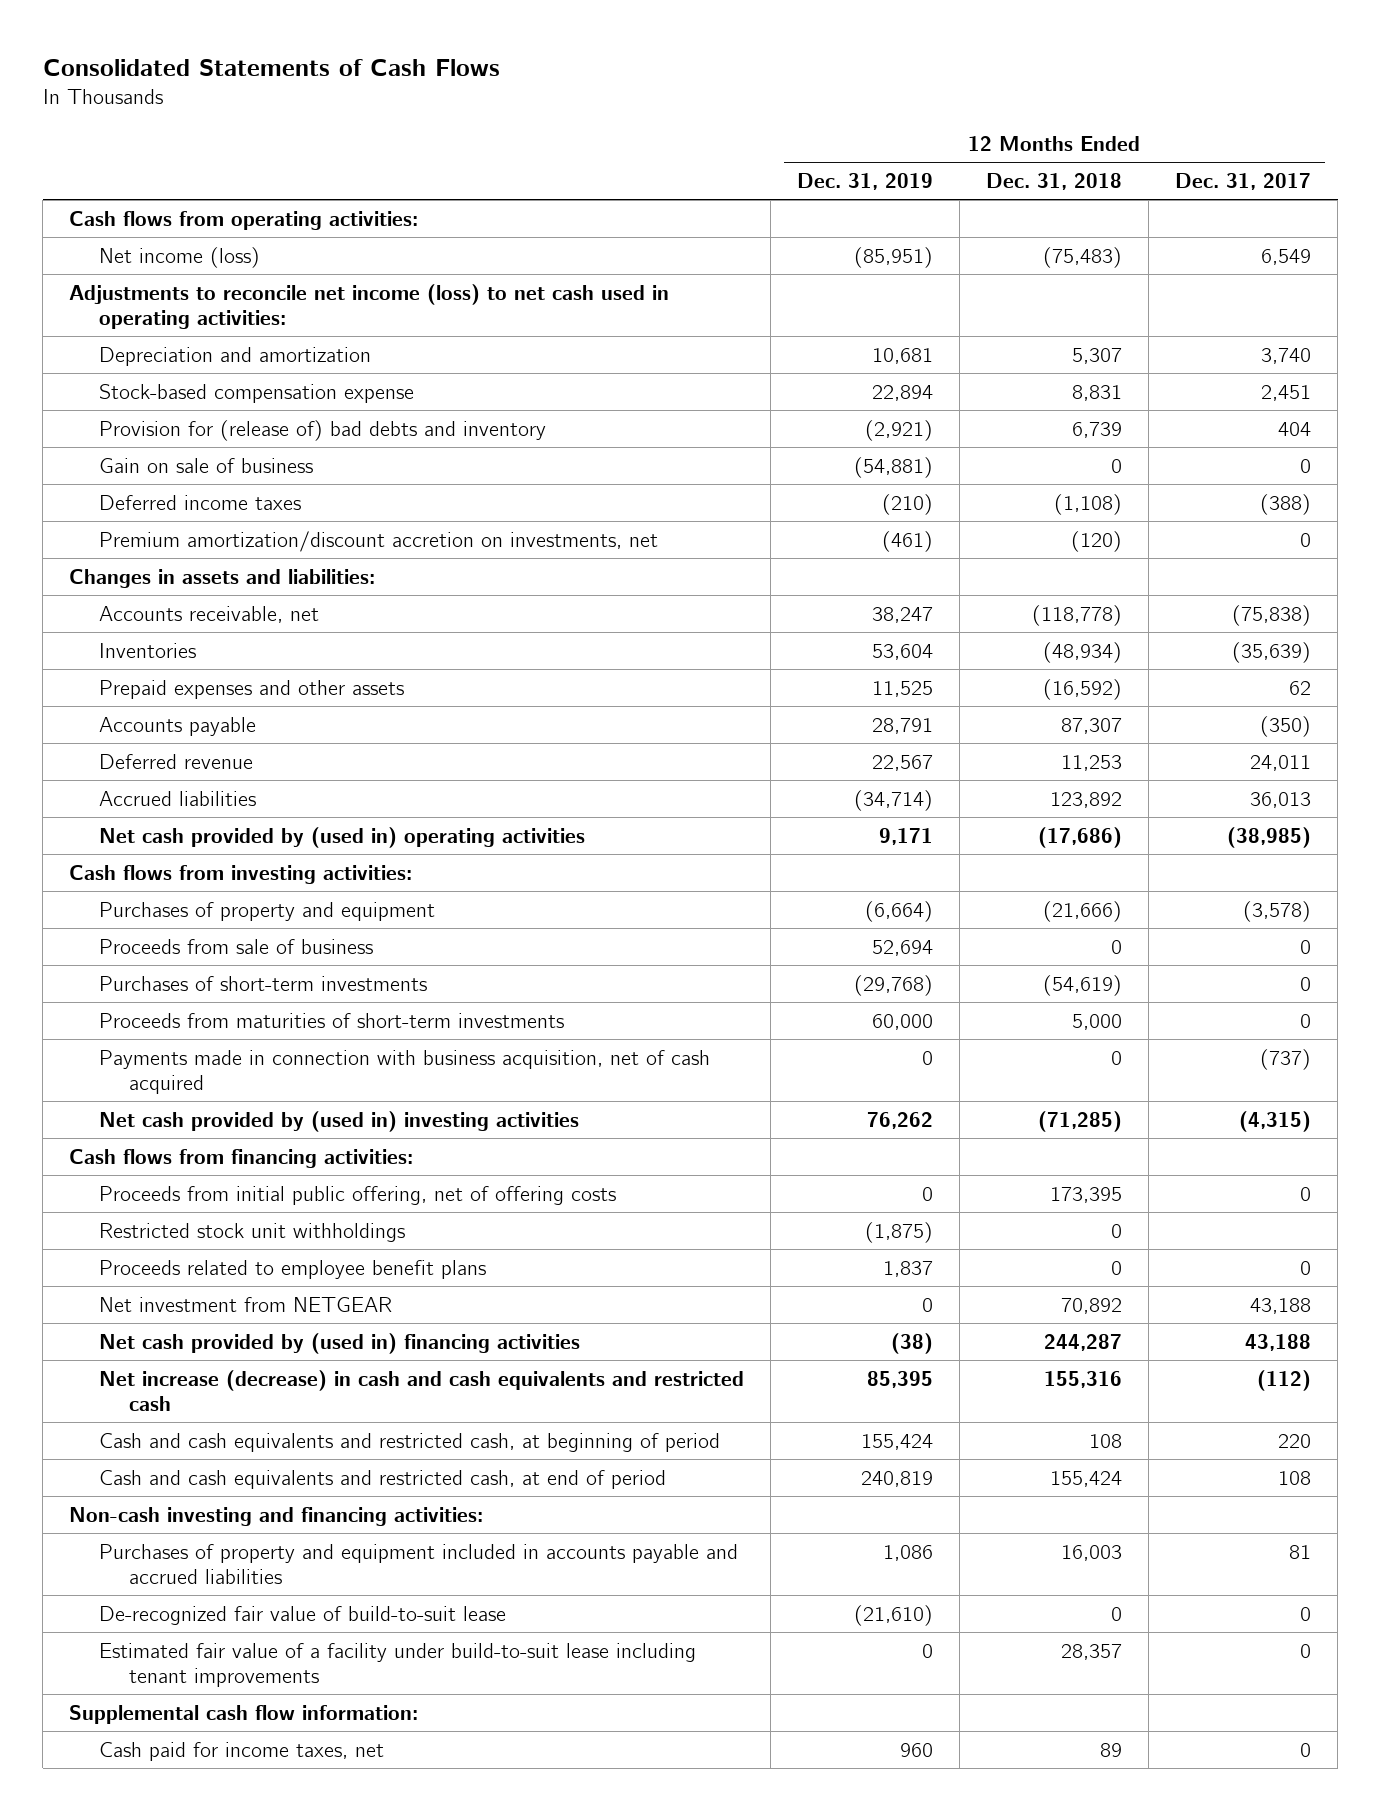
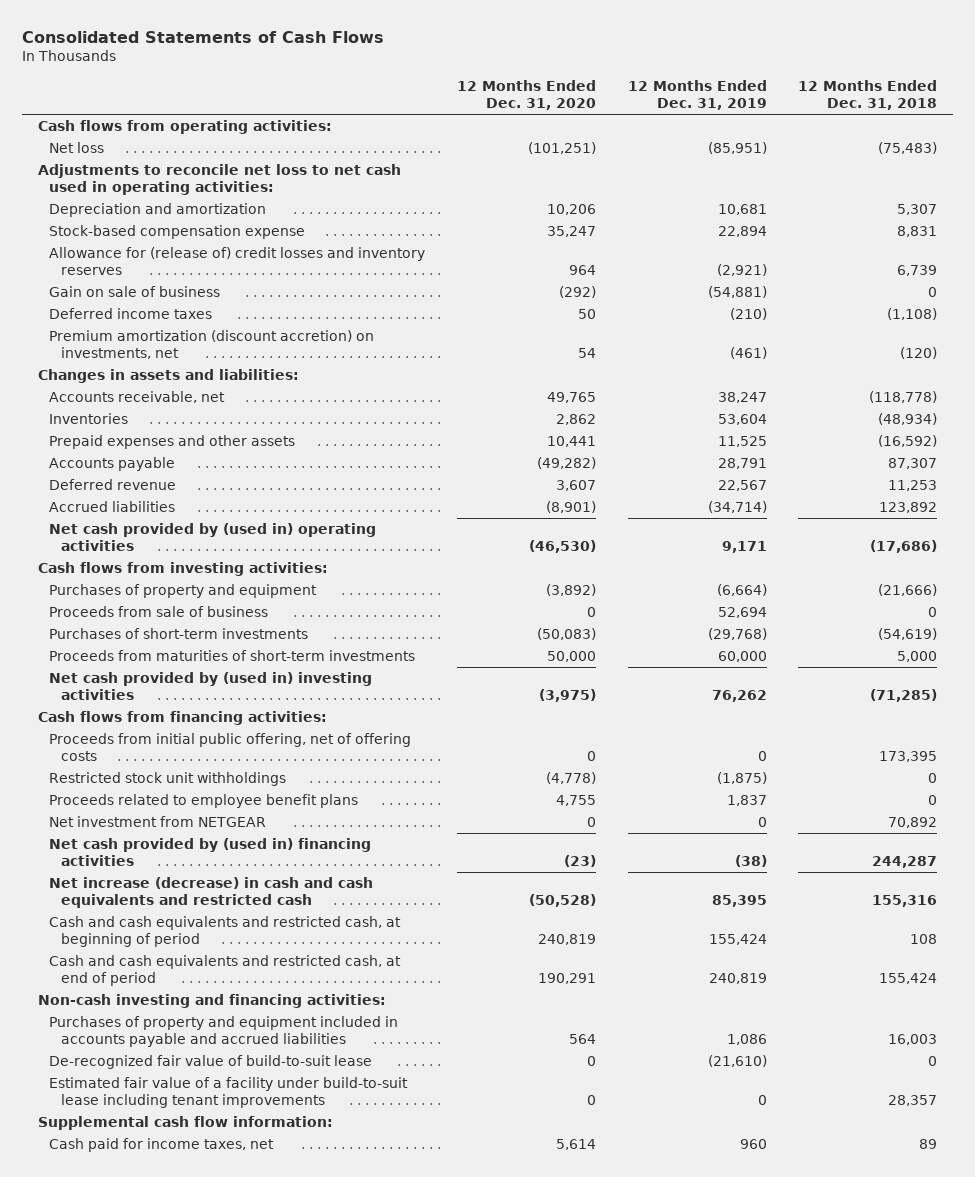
[1175,173,1312,191] Dec. 31, 2017 -> none
none -> [456,79,596,111] 12 Months Ended Dec. 31, 2020
[99,246,261,268] Net income (loss) -> [49,141,105,153] Net loss
[69,283,670,329] Adjustments to reconcile net income (loss) to net cash used in operating activities: -> [37,163,401,196] Adjustments to reconcile net loss to net cash used in operating activities:
[99,419,547,441] Provision for (release of) bad debts and inventory -> [49,246,426,276] Allowance for (release of) credit losses and inventory reserves
[99,530,659,552] Premium amortization/discount accretion on investments, net -> [49,329,375,360] Premium amortization (discount accretion) on investments, net
[99,1049,711,1094] Payments made in connection with business acquisition, net of cash acquired -> none

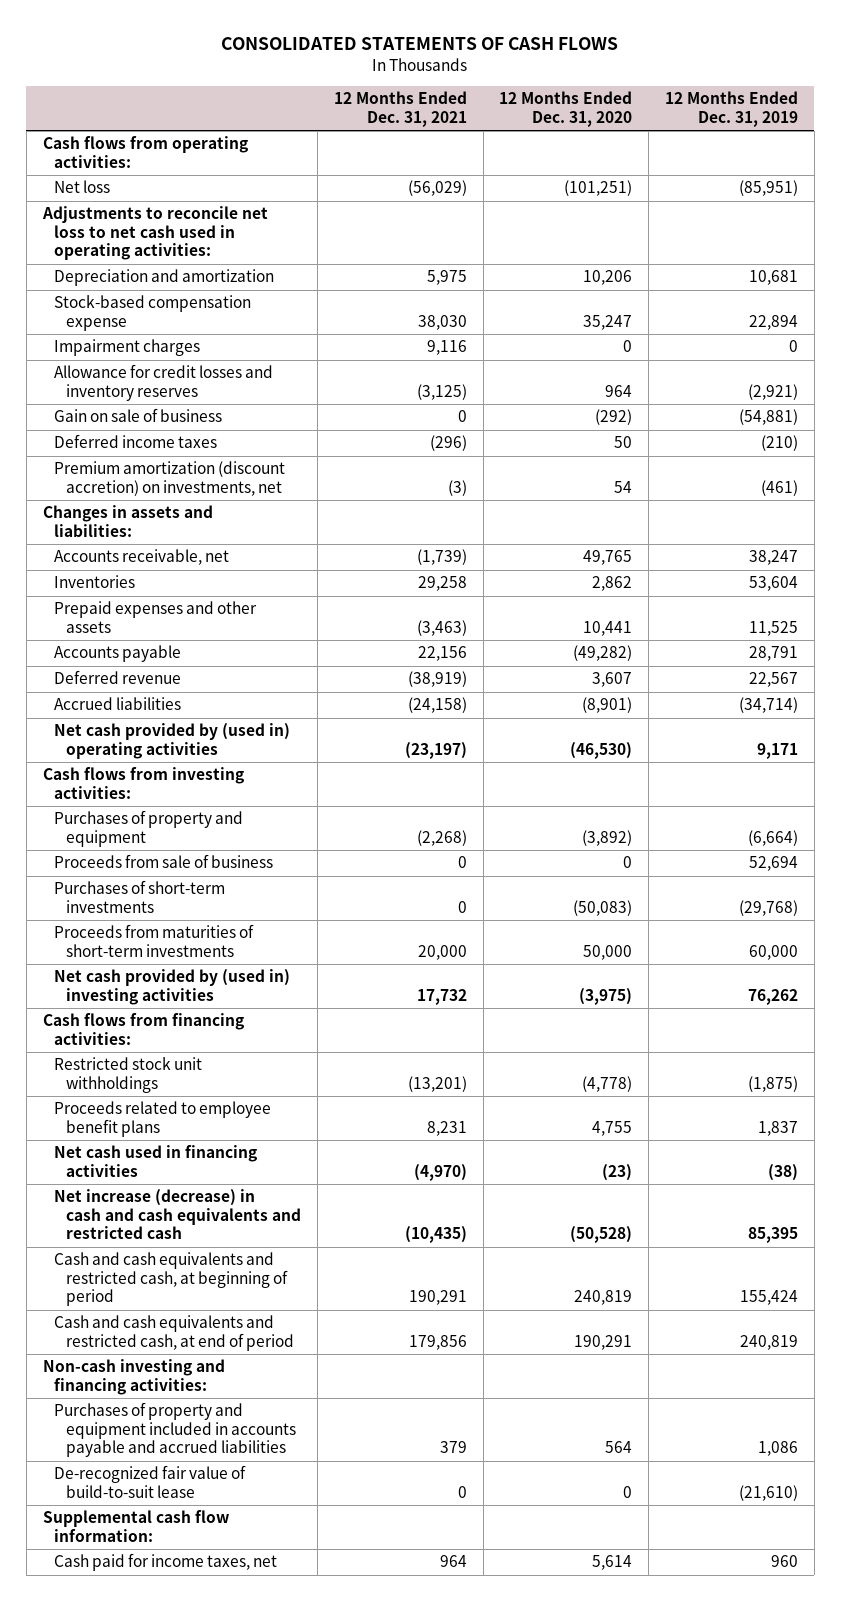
[21,30,384,43] Consolidated Statements of Cash Flows -> [221,37,619,51] CONSOLIDATED STATEMENTS OF CASH FLOWS
[798,79,938,111] 12 Months Ended Dec. 31, 2018 -> none
none -> [333,91,467,127] 12 Months Ended Dec. 31, 2021
none -> [54,339,201,357] Impairment charges
[49,246,426,276] Allowance for (release of) credit losses and inventory reserves -> [54,364,274,401] Allowance for credit losses and inventory reserves
[49,732,412,762] Proceeds from initial public offering, net of offering costs -> none
[49,815,267,827] Net investment from NETGEAR -> none
[49,837,372,867] Net cash provided by (used in) financing activities -> [54,1145,258,1177] Net cash used in financing activities
[49,1076,409,1109] Estimated fair value of a facility under build-to-suit lease including tenant improvements -> none

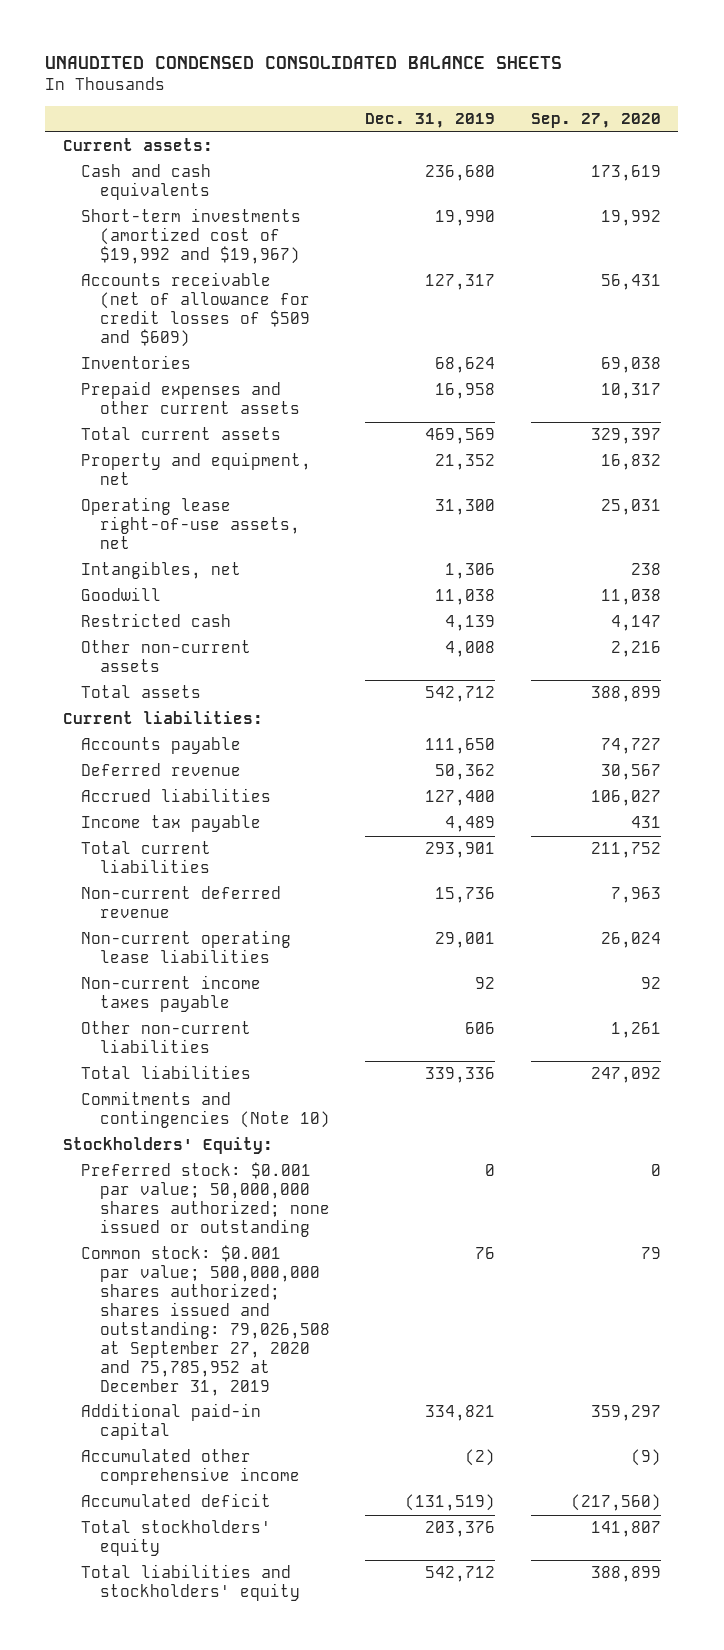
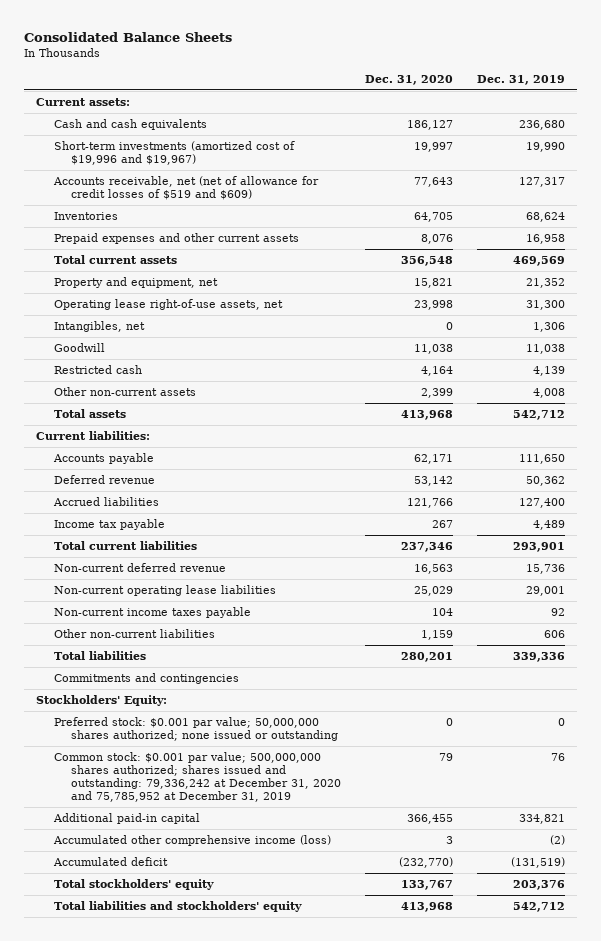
[45,56,563,70] UNAUDITED CONDENSED CONSOLIDATED BALANCE SHEETS -> [24,31,233,42] Consolidated Balance Sheets
[530,112,661,128] Sep. 27, 2020 -> none
none -> [365,74,454,85] Dec. 31, 2020
[81,208,302,265] Short-term investments (amortized cost of $19,992 and $19,967) -> [53,140,295,166] Short-term investments (amortized cost of $19,996 and $19,967)
[81,272,310,348] Accounts receivable (net of allowance for credit losses of $509 and $609) -> [52,175,319,201] Accounts receivable, net (net of allowance for credit losses of $519 and $609)
[81,1091,330,1129] Commitments and contingencies (Note 10) -> [53,672,239,684] Commitments and contingencies
[81,1245,330,1396] Common stock: $0.001 par value; 500,000,000 shares authorized; shares issued and outstanding: 79,026,508 at September 27, 2020 and 75,785,952 at December 31, 2019 -> [53,751,342,803] Common stock: $0.001 par value; 500,000,000 shares authorized; shares issued and outstanding: 79,336,242 at December 31, 2020 and 75,785,952 at December 31, 2019
[81,1449,300,1486] Accumulated other comprehensive income -> [52,834,331,846] Accumulated other comprehensive income (loss)

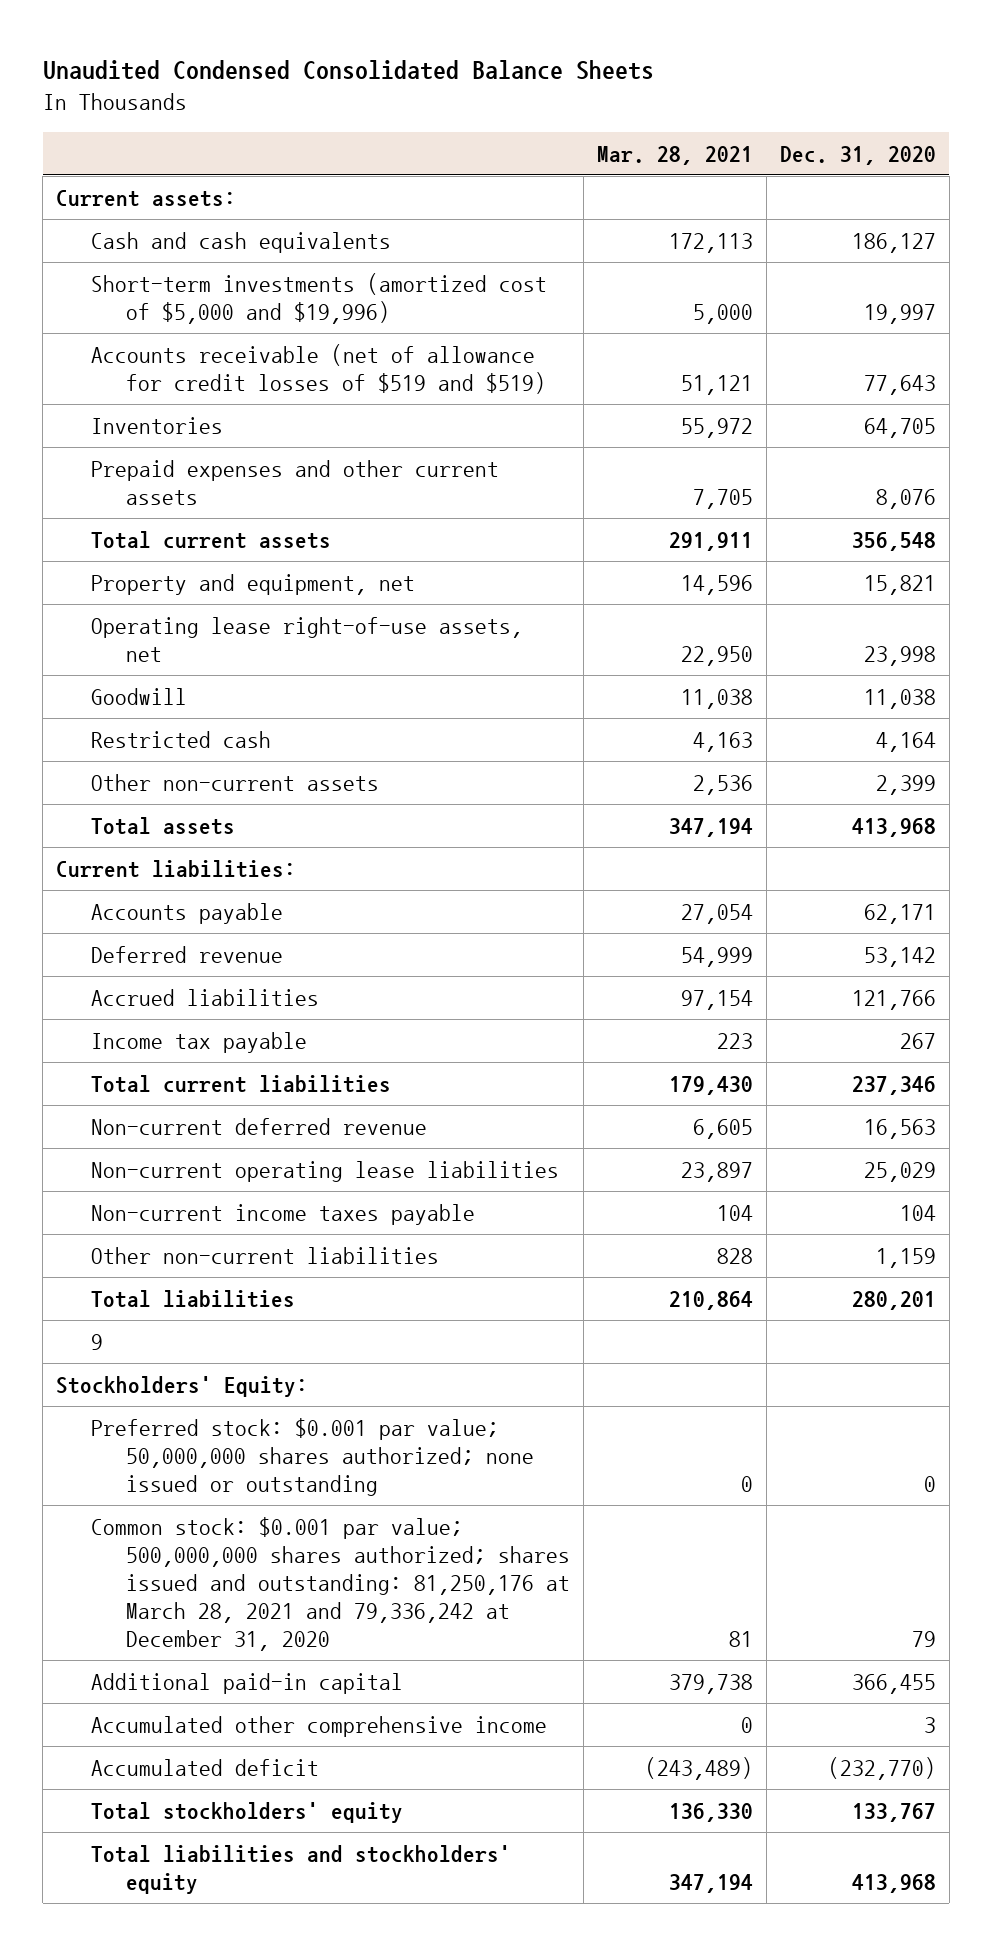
[24,31,233,42] Consolidated Balance Sheets -> [42,60,654,81] Unaudited Condensed Consolidated Balance Sheets
[477,74,566,85] Dec. 31, 2019 -> none
none -> [597,145,754,165] Mar. 28, 2021
[53,140,295,166] Short-term investments (amortized cost of $19,996 and $19,967) -> [91,272,548,324] Short-term investments (amortized cost of $5,000 and $19,996)
[52,175,319,201] Accounts receivable, net (net of allowance for credit losses of $519 and $609) -> [91,343,547,394] Accounts receivable (net of allowance for credit losses of $519 and $519)
[53,320,145,332] Intangibles, net -> none
[53,672,239,684] Commitments and contingencies -> [91,1333,104,1350] 9
[53,751,342,803] Common stock: $0.001 par value; 500,000,000 shares authorized; shares issued and outstanding: 79,336,242 at December 31, 2020 and 75,785,952 at December 31, 2019 -> [91,1516,571,1651] Common stock: $0.001 par value; 500,000,000 shares authorized; shares issued and outstanding: 81,250,176 at March 28, 2021 and 79,336,242 at December 31, 2020
[52,834,331,846] Accumulated other comprehensive income (loss) -> [91,1715,548,1737] Accumulated other comprehensive income

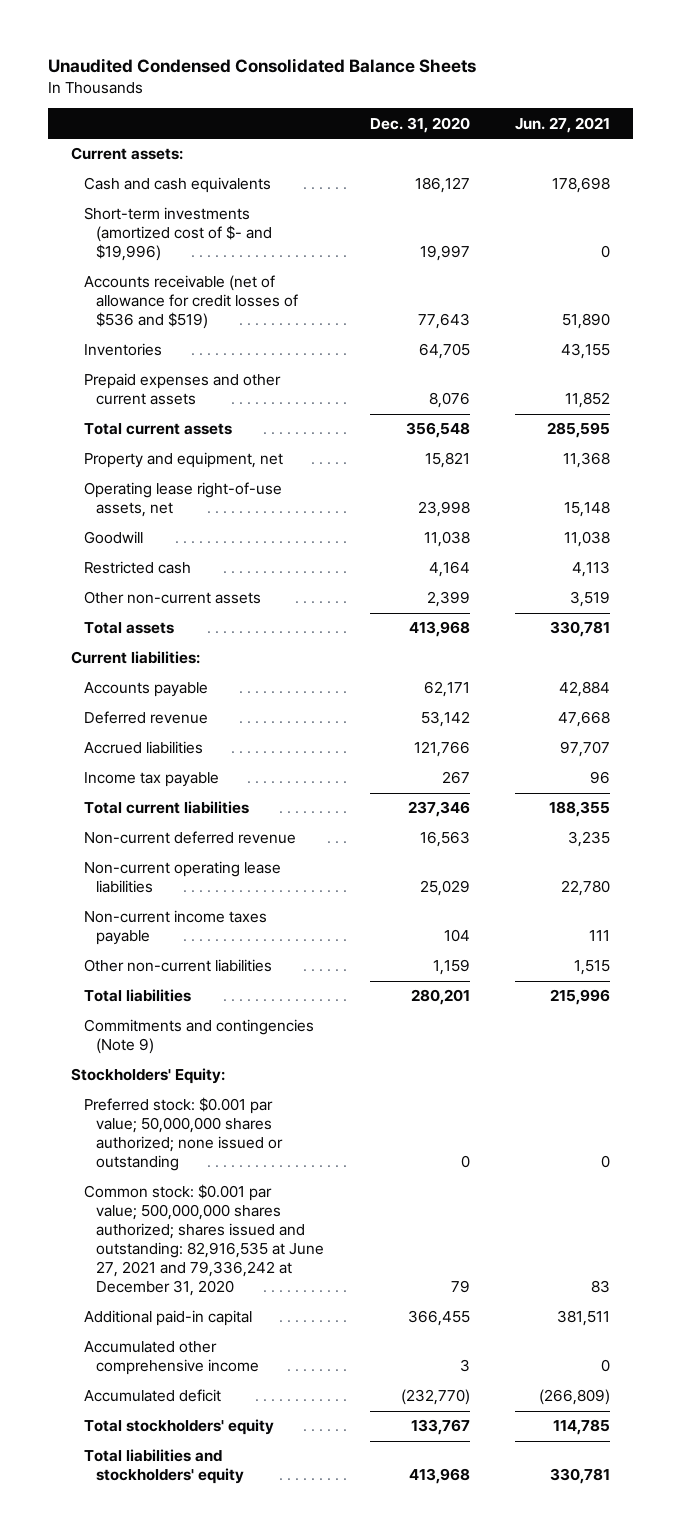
[597,145,754,165] Mar. 28, 2021 -> none
none -> [515,116,611,133] Jun. 27, 2021
[91,272,548,324] Short-term investments (amortized cost of $5,000 and $19,996) -> [83,207,273,262] Short-term investments (amortized cost of $- and $19,996)
[91,343,547,394] Accounts receivable (net of allowance for credit losses of $519 and $519) -> [83,275,299,330] Accounts receivable (net of allowance for credit losses of $536 and $519)
[91,1333,104,1350] 9 -> [83,1019,314,1055] Commitments and contingencies (Note 9)
[91,1516,571,1651] Common stock: $0.001 par value; 500,000,000 shares authorized; shares issued and outstanding: 81,250,176 at March 28, 2021 and 79,336,242 at December 31, 2020 -> [83,1184,325,1297] Common stock: $0.001 par value; 500,000,000 shares authorized; shares issued and outstanding: 82,916,535 at June 27, 2021 and 79,336,242 at December 31, 2020

